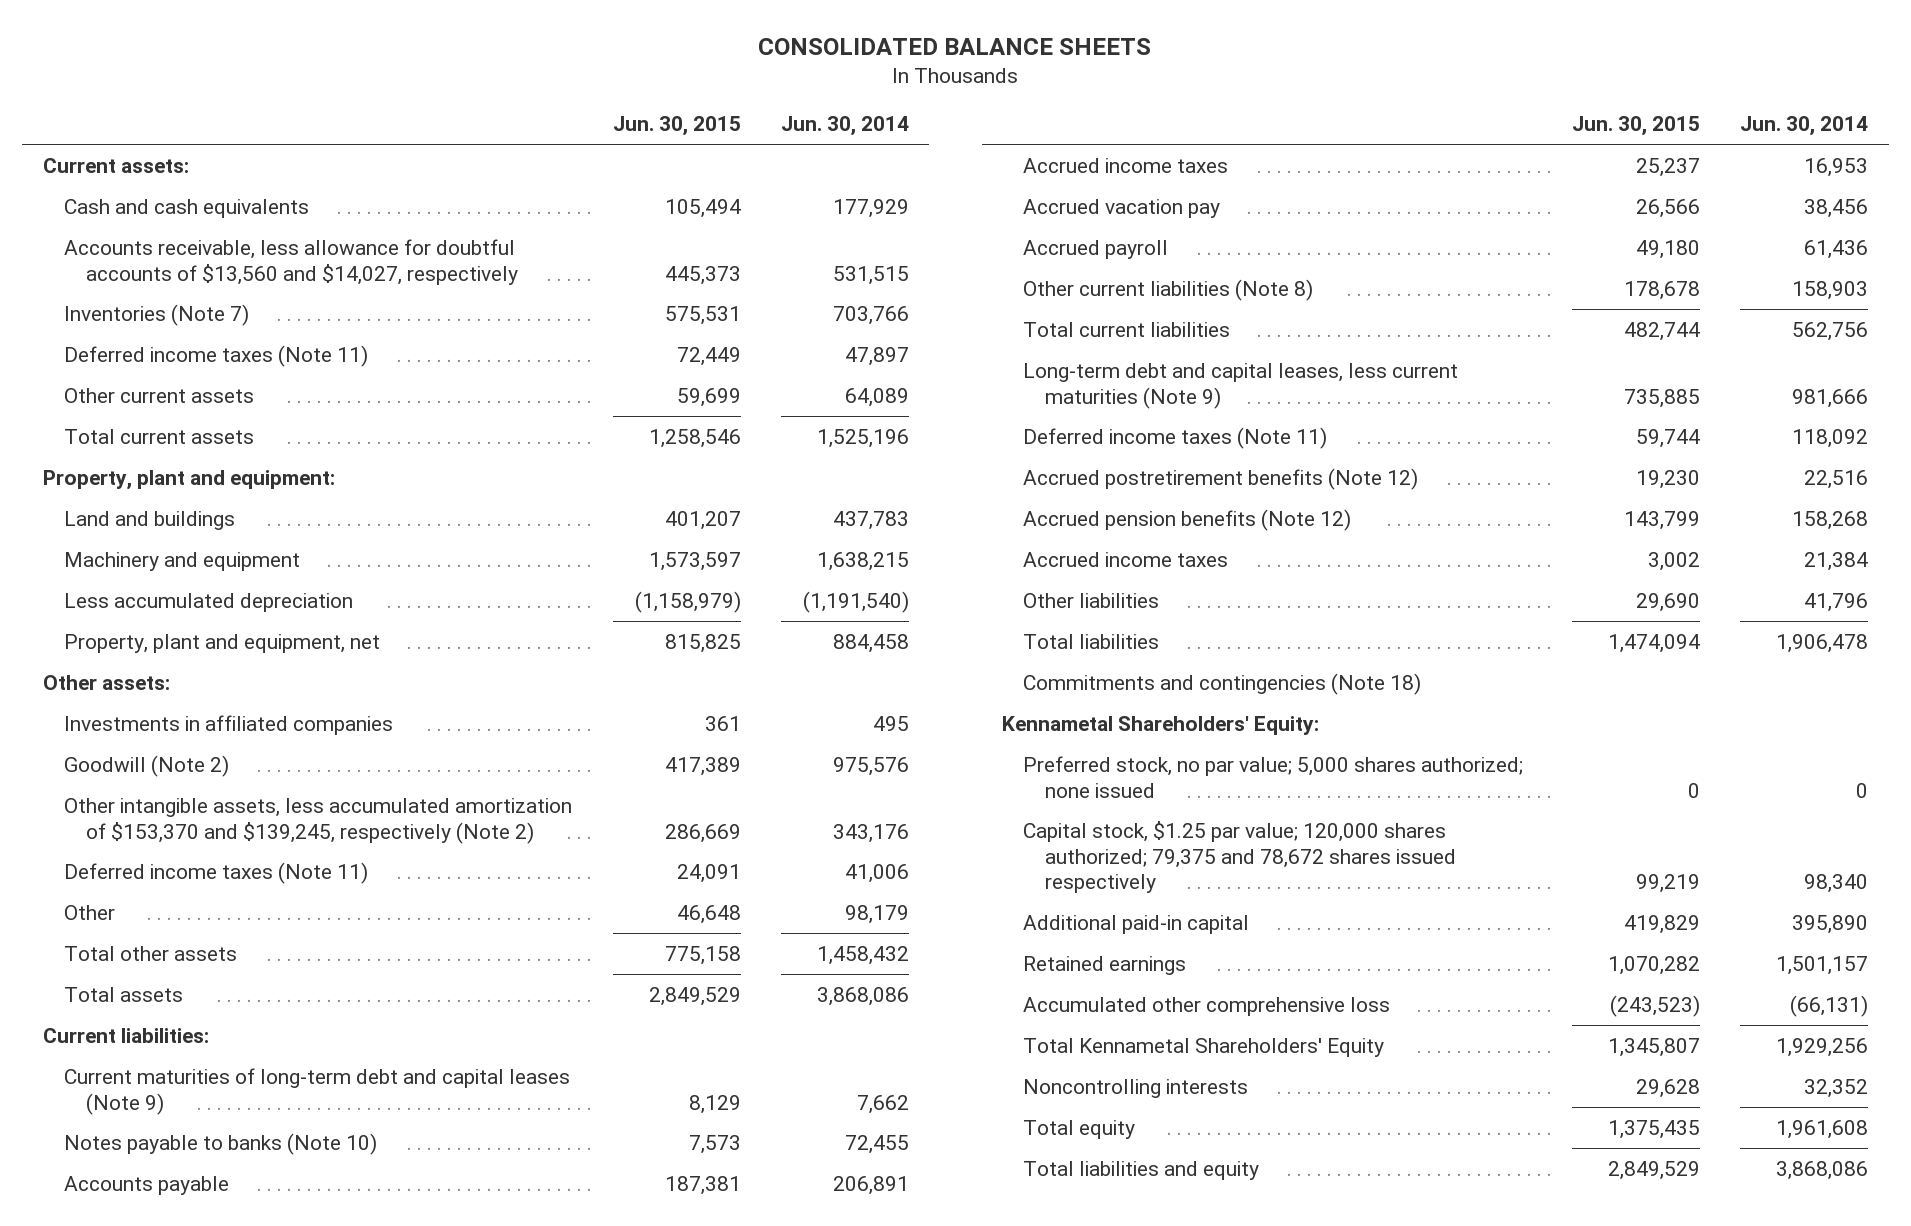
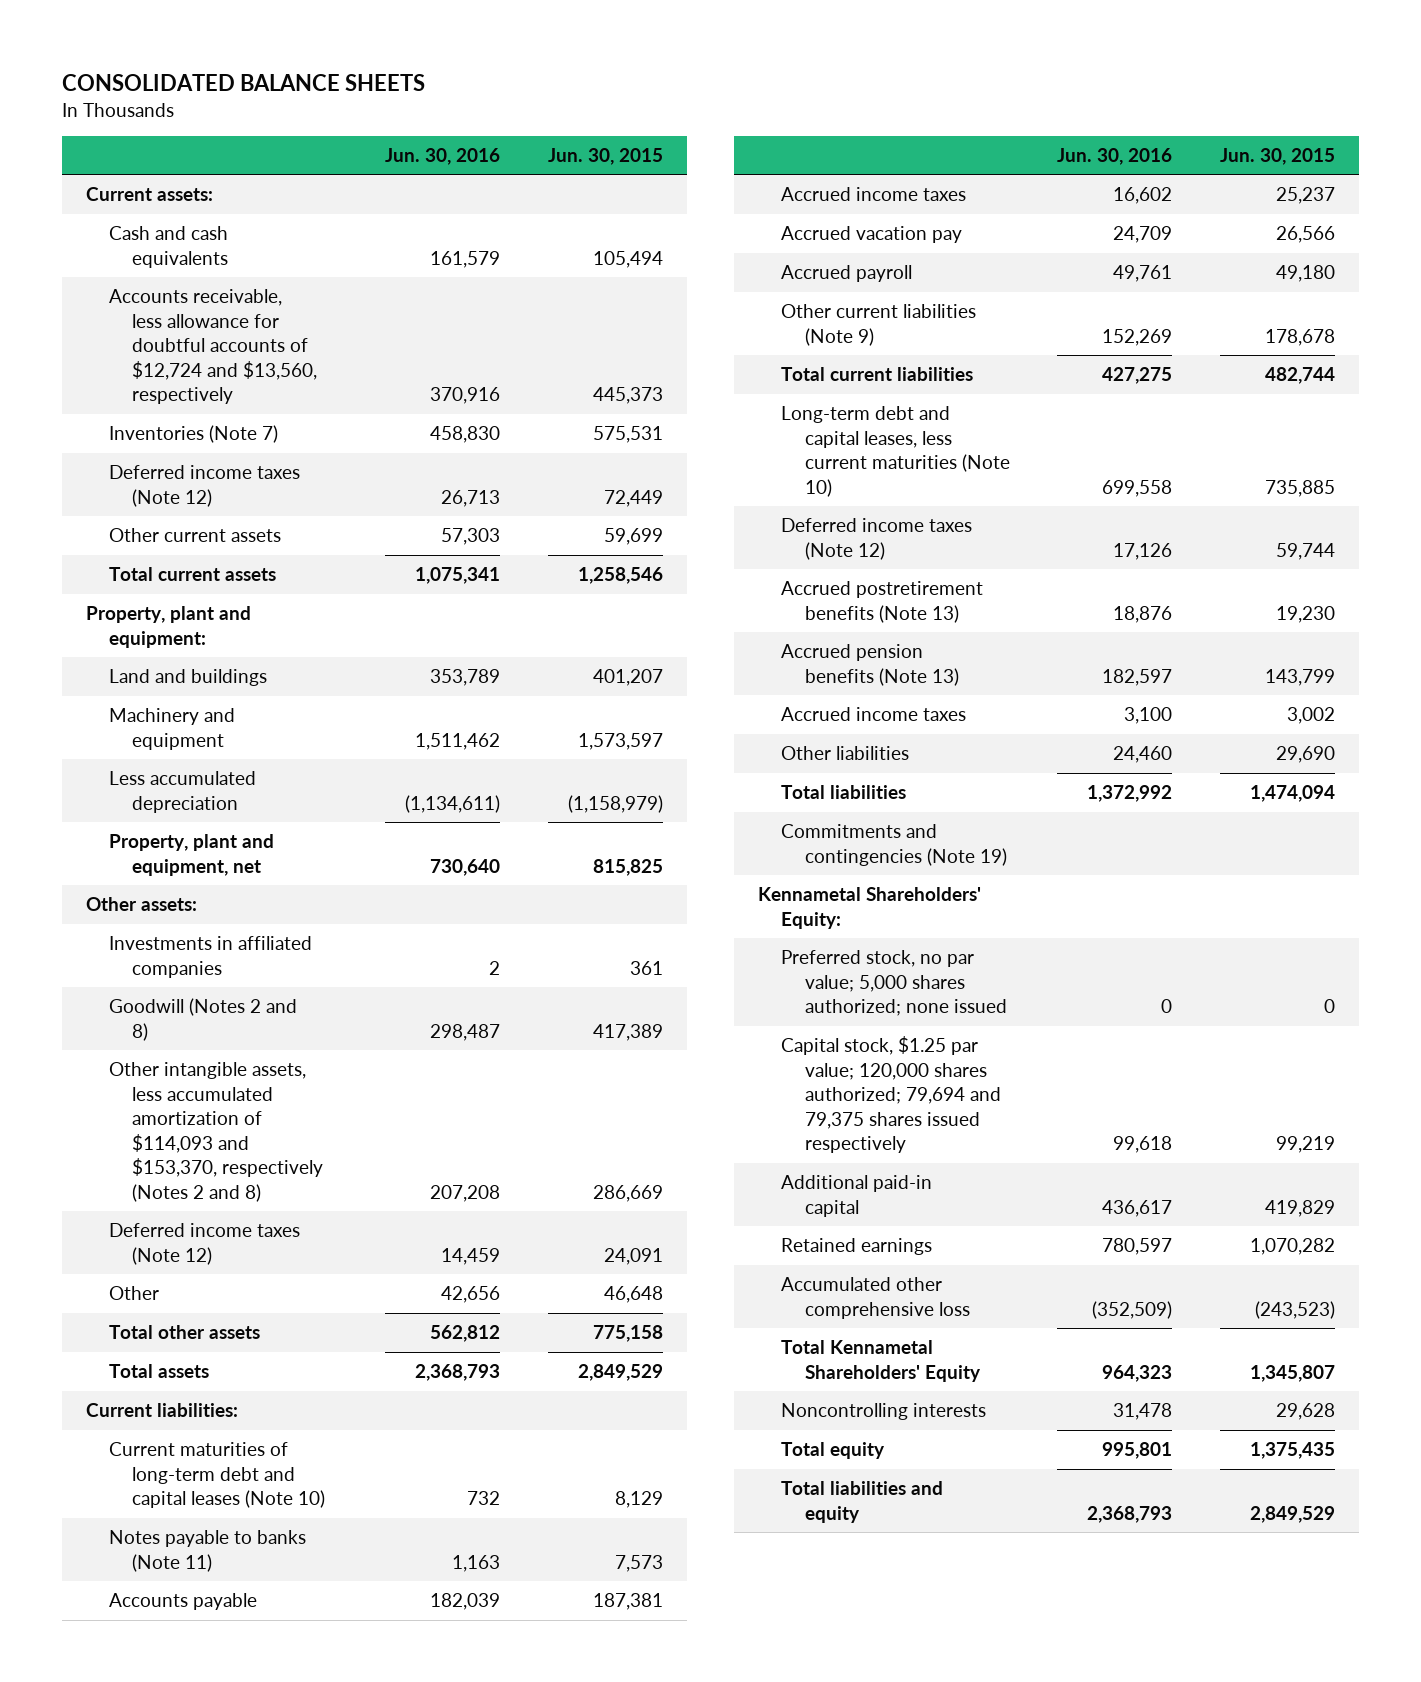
[781,116,910,137] Jun. 30, 2014 -> none
none -> [384,147,500,165] Jun. 30, 2016
[64,238,518,285] Accounts receivable, less allowance for doubtful accounts of $13,560 and $14,027, respectively -> [108,289,318,405] Accounts receivable, less allowance for doubtful accounts of $12,724 and $13,560, respectively
[64,344,369,367] Deferred income taxes (Note 11) -> [108,465,300,507] Deferred income taxes (Note 12)
[64,754,230,777] Goodwill (Note 2) -> [108,998,297,1041] Goodwill (Notes 2 and 8)
[64,797,573,844] Other intangible assets, less accumulated amortization of $153,370 and $139,245, respectively (Note 2) -> [108,1062,324,1202] Other intangible assets, less accumulated amortization of $114,093 and $153,370, respectively (Notes 2 and 8)
[64,861,369,884] Deferred income taxes (Note 11) -> [108,1223,300,1265] Deferred income taxes (Note 12)
[64,1067,571,1115] Current maturities of long-term debt and capital leases (Note 9) -> [108,1442,326,1509] Current maturities of long-term debt and capital leases (Note 10)
[64,1132,378,1155] Notes payable to banks (Note 10) -> [108,1530,306,1572] Notes payable to banks (Note 11)
[1023,278,1314,301] Other current liabilities (Note 8) -> [781,304,977,346] Other current liabilities (Note 9)
[1023,362,1459,409] Long-term debt and capital leases, less current maturities (Note 9) -> [781,406,1010,497] Long-term debt and capital leases, less current maturities (Note 10)
[1023,426,1328,449] Deferred income taxes (Note 11) -> [781,518,973,560] Deferred income taxes (Note 12)
[1023,467,1419,490] Accrued postretirement benefits (Note 12) -> [781,581,984,623] Accrued postretirement benefits (Note 13)
[1023,508,1352,531] Accrued pension benefits (Note 12) -> [781,644,959,686] Accrued pension benefits (Note 13)
[1023,672,1422,695] Commitments and contingencies (Note 18) -> [781,824,1007,866] Commitments and contingencies (Note 19)
[1023,820,1456,894] Capital stock, $1.25 par value; 120,000 shares authorized; 79,375 and 78,672 shares issued respectively -> [781,1036,1001,1154] Capital stock, $1.25 par value; 120,000 shares authorized; 79,694 and 79,375 shares issued respectively

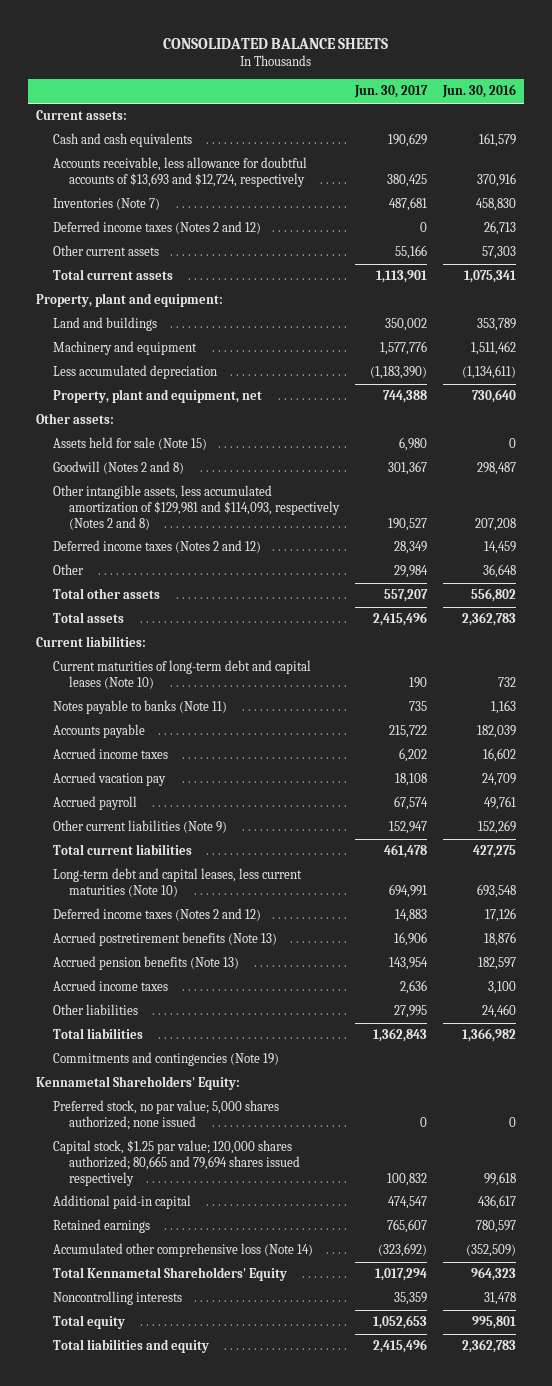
[547,147,663,165] Jun. 30, 2015 -> none
none -> [353,85,428,99] Jun. 30, 2017
[108,289,318,405] Accounts receivable, less allowance for doubtful accounts of $12,724 and $13,560, respectively -> [52,157,307,188] Accounts receivable, less allowance for doubtful accounts of $13,693 and $12,724, respectively
[108,465,300,507] Deferred income taxes (Note 12) -> [52,221,261,235] Deferred income taxes (Notes 2 and 12)
[108,936,312,978] Investments in affiliated companies -> none
none -> [52,437,207,451] Assets held for sale (Note 15)
[108,1062,324,1202] Other intangible assets, less accumulated amortization of $114,093 and $153,370, respectively (Notes 2 and 8) -> [52,485,341,530] Other intangible assets, less accumulated amortization of $129,981 and $114,093, respectively (Notes 2 and 8)
[108,1223,300,1265] Deferred income taxes (Note 12) -> [52,540,261,554] Deferred income taxes (Notes 2 and 12)
[440,1286,500,1304] 42,656 -> [482,564,516,579] 36,648
[429,1325,500,1343] 562,812 -> [470,588,516,603] 556,802
[414,1364,500,1382] 2,368,793 -> [461,612,516,627] 2,362,783
[1102,479,1173,497] 699,558 -> [476,884,516,899] 693,548
[781,518,973,560] Deferred income taxes (Note 12) -> [52,908,261,922] Deferred income taxes (Notes 2 and 12)
[1087,785,1173,803] 1,372,992 -> [461,1028,516,1043] 1,366,982
[781,1036,1001,1154] Capital stock, $1.25 par value; 120,000 shares authorized; 79,694 and 79,375 shares issued respectively -> [52,1140,301,1186] Capital stock, $1.25 par value; 120,000 shares authorized; 80,665 and 79,694 shares issued respectively
[781,1277,970,1319] Accumulated other comprehensive loss -> [52,1243,313,1258] Accumulated other comprehensive loss (Note 14)
[1087,1505,1173,1523] 2,368,793 -> [461,1339,516,1354] 2,362,783

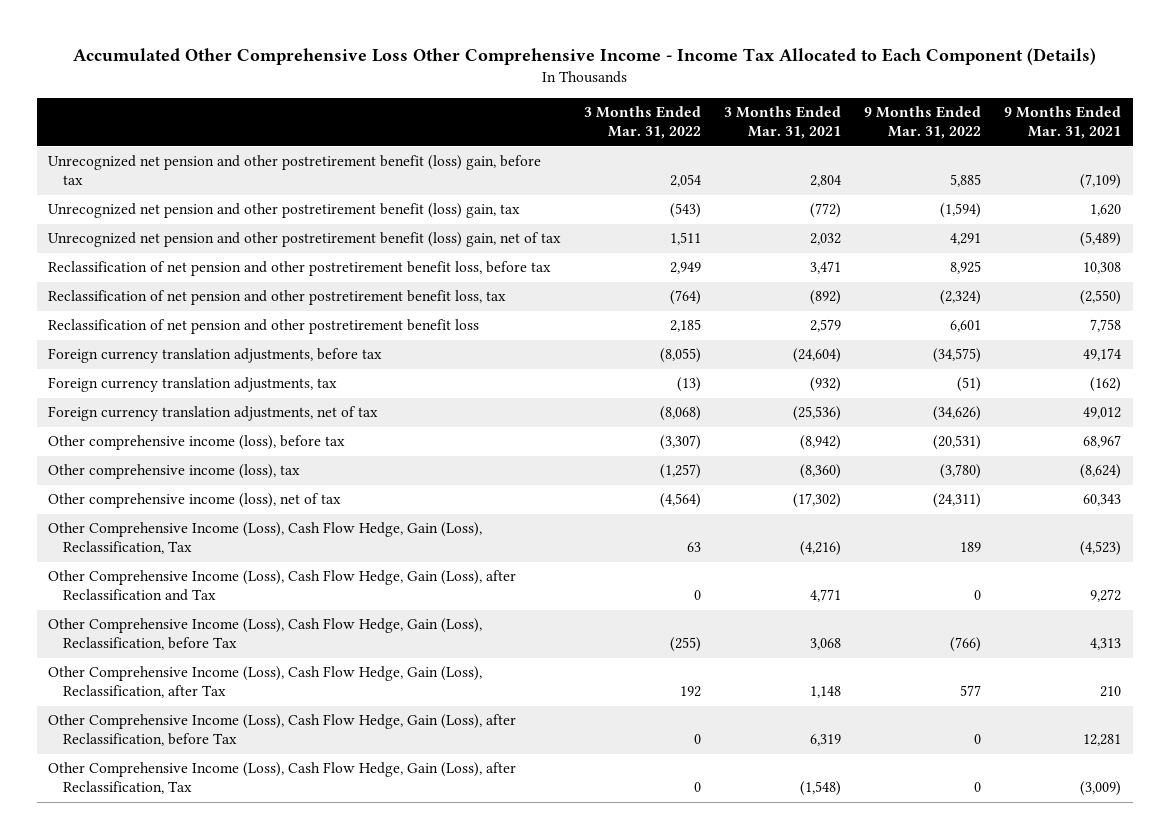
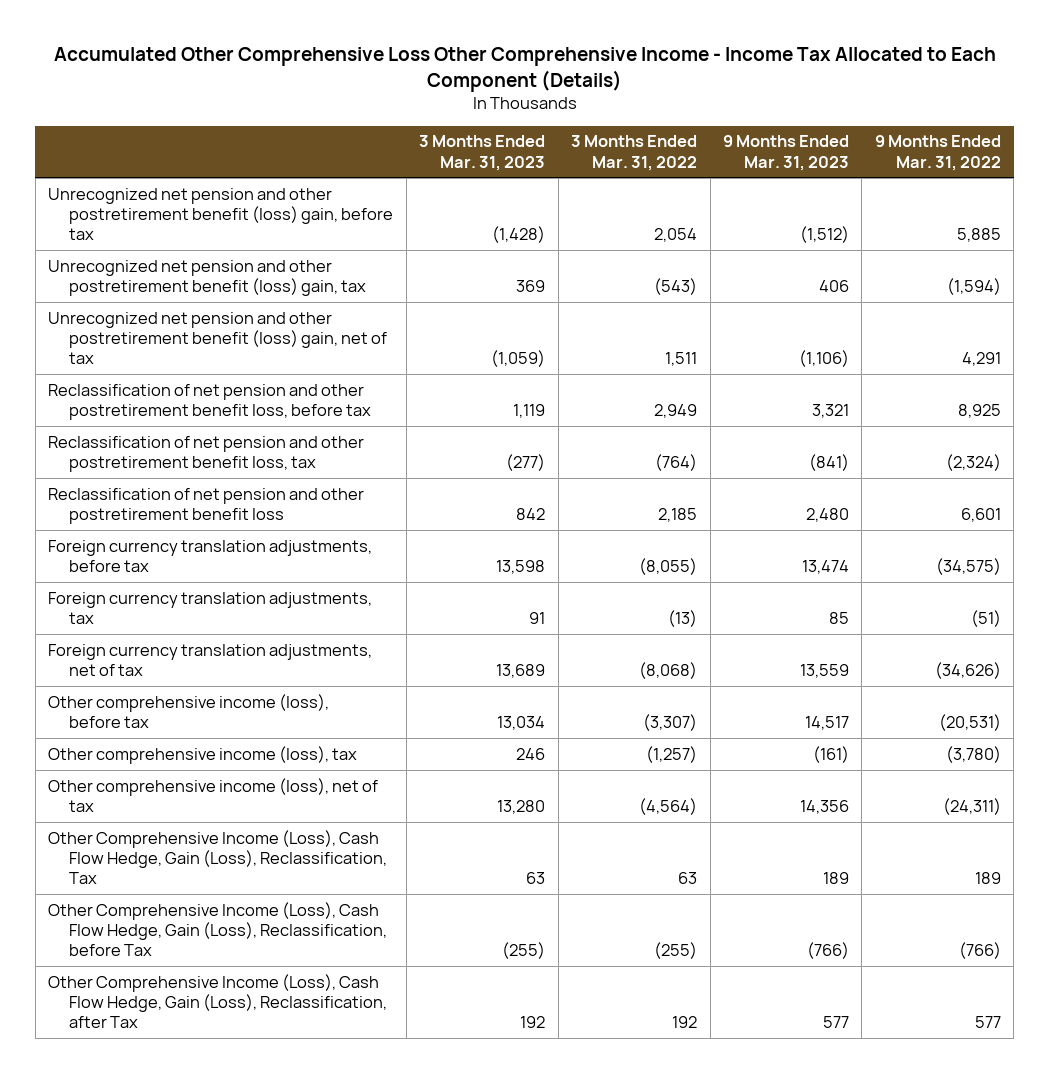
[724,106,842,140] 3 Months Ended Mar. 31, 2021 -> none
[1004,106,1122,140] 9 Months Ended Mar. 31, 2021 -> none
none -> [419,135,546,171] 3 Months Ended Mar. 31, 2023
none -> [722,135,849,171] 9 Months Ended Mar. 31, 2023
[48,570,517,602] Other Comprehensive Income (Loss), Cash Flow Hedge, Gain (Loss), after Reclassification and Tax -> none
[48,714,517,747] Other Comprehensive Income (Loss), Cash Flow Hedge, Gain (Loss), after Reclassification, before Tax -> none
[48,762,517,795] Other Comprehensive Income (Loss), Cash Flow Hedge, Gain (Loss), after Reclassification, Tax -> none

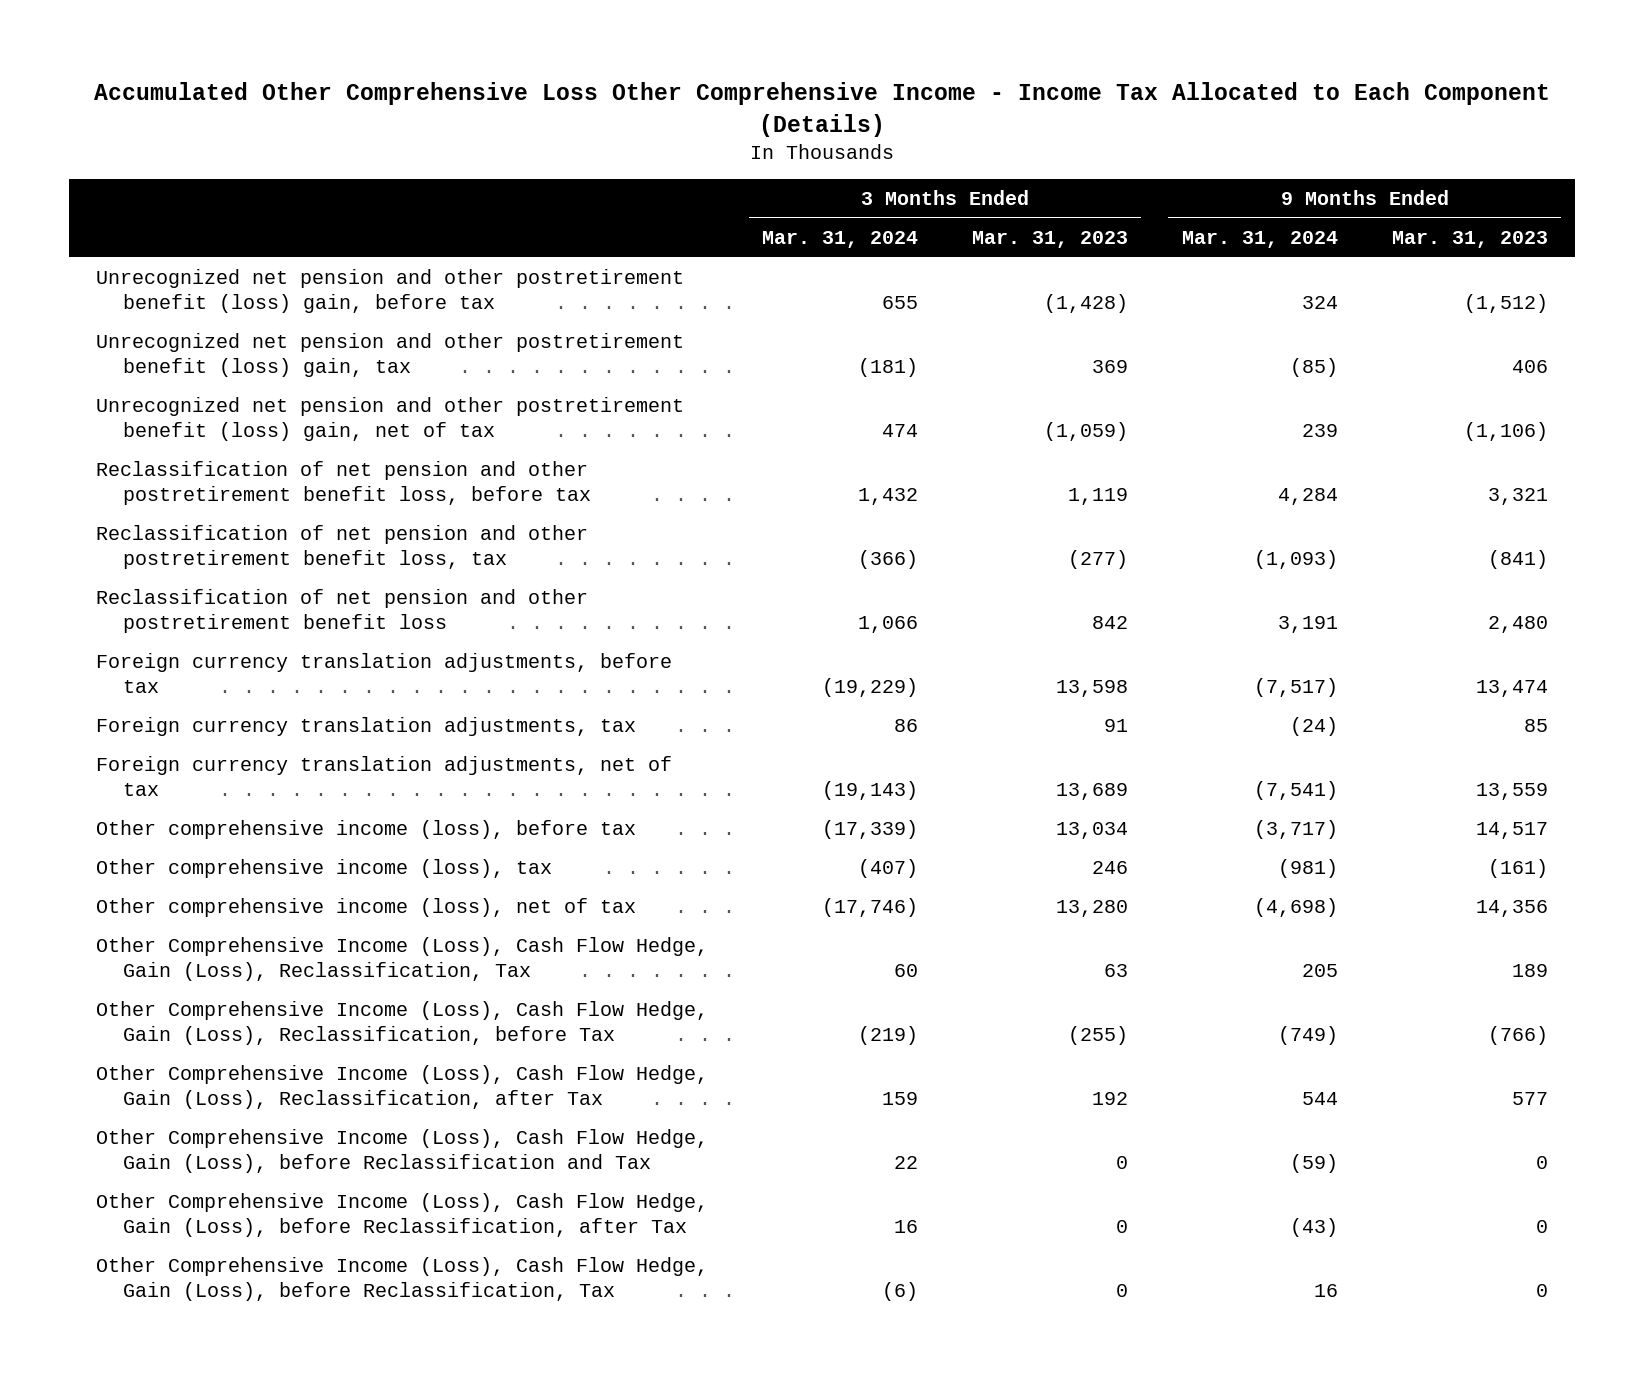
[571,135,698,171] 3 Months Ended Mar. 31, 2022 -> none
[874,135,1001,171] 9 Months Ended Mar. 31, 2022 -> none
none -> [762,230,919,248] Mar. 31, 2024
none -> [1181,230,1338,248] Mar. 31, 2024
none -> [96,1129,709,1173] Other Comprehensive Income (Loss), Cash Flow Hedge, Gain (Loss), before Reclassification and Tax
none -> [96,1193,709,1237] Other Comprehensive Income (Loss), Cash Flow Hedge, Gain (Loss), before Reclassification, after Tax
none -> [96,1257,709,1301] Other Comprehensive Income (Loss), Cash Flow Hedge, Gain (Loss), before Reclassification, Tax

